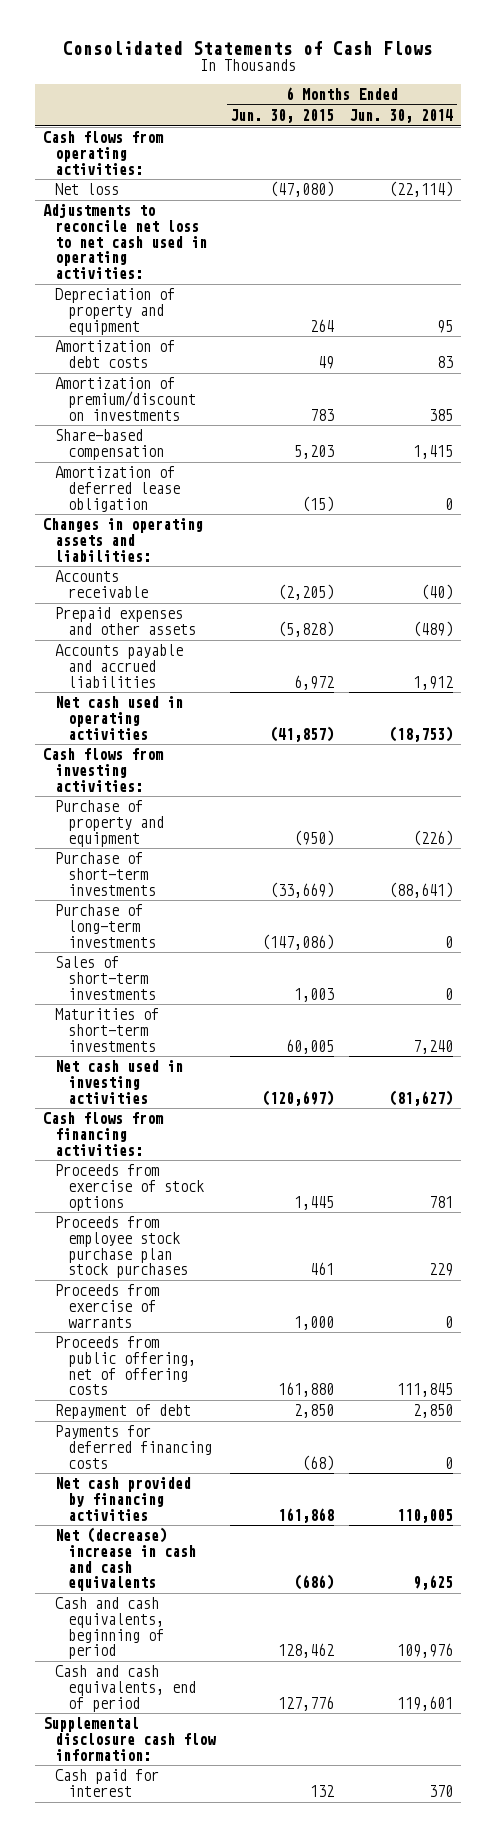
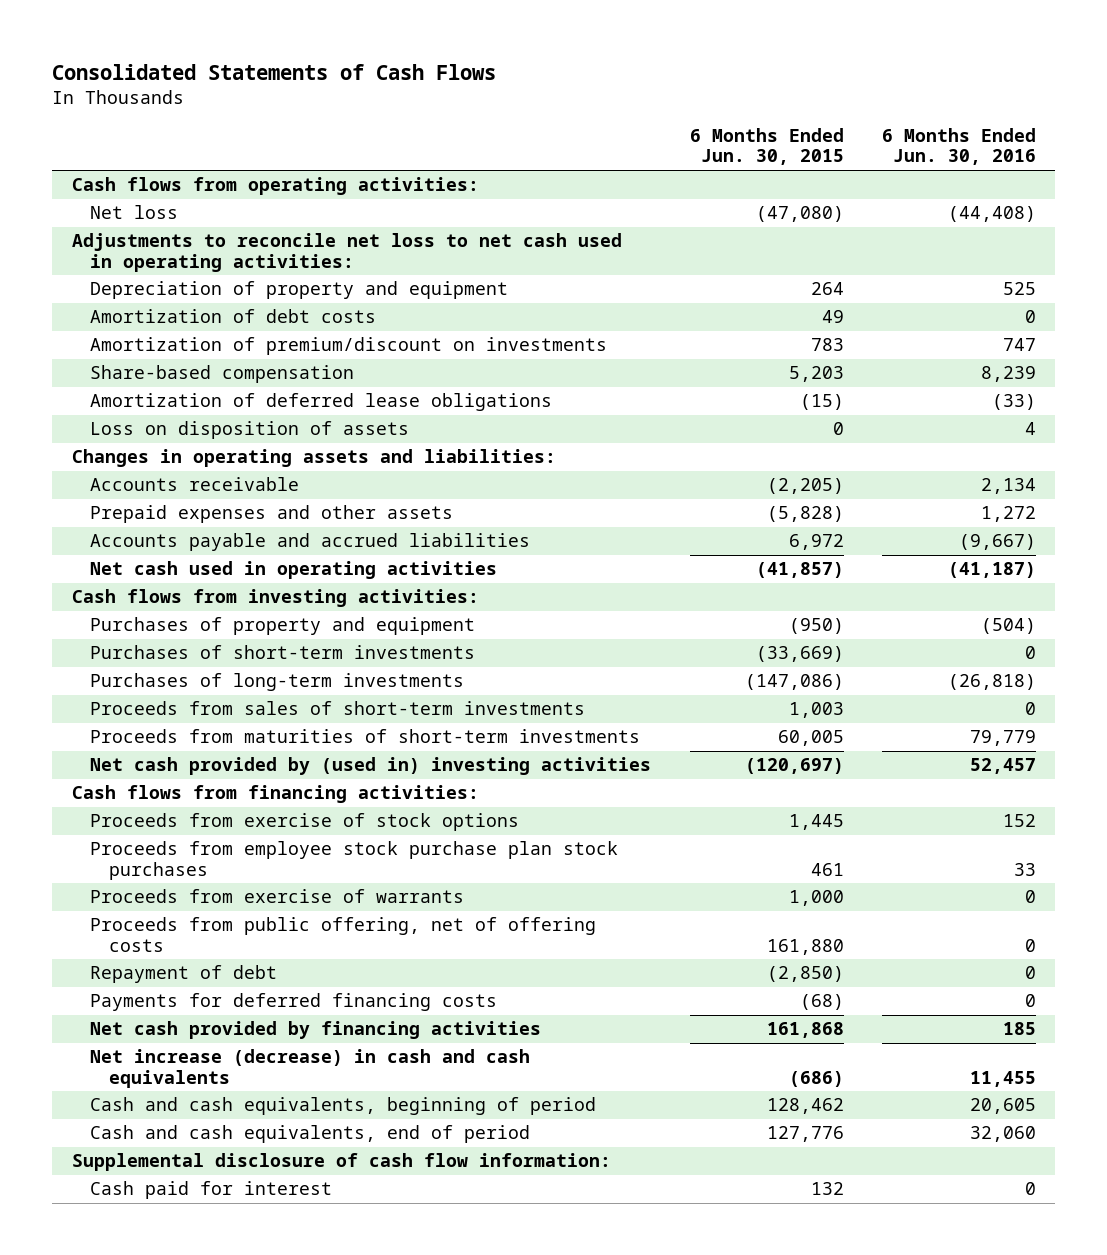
[349,109,454,124] Jun. 30, 2014 -> none
none -> [881,128,1036,166] 6 Months Ended Jun. 30, 2016
[55,466,181,512] Amortization of deferred lease obligation -> [90,393,553,412] Amortization of deferred lease obligations
none -> [90,421,410,440] Loss on disposition of assets
[55,800,165,847] Purchase of property and equipment -> [90,617,476,636] Purchases of property and equipment
[55,852,157,896] Purchase of short-term investments -> [90,645,476,660] Purchases of short-term investments
[55,904,157,948] Purchase of long-term investments -> [90,673,465,692] Purchases of long-term investments
[55,956,157,1000] Sales of short-term investments -> [90,701,586,716] Proceeds from sales of short-term investments
[55,1008,160,1052] Maturities of short-term investments -> [90,729,641,744] Proceeds from maturities of short-term investments
[55,1060,184,1104] Net cash used in investing activities -> [90,757,652,776] Net cash provided by (used in) investing activities
[294,1404,335,1419] 2,850 -> [766,966,844,983] (2,850)
[55,1527,197,1592] Net (decrease) increase in cash and cash equivalents -> [90,1049,531,1088] Net increase (decrease) in cash and cash equivalents
[42,1717,217,1761] Supplemental disclosure cash flow information: -> [71,1153,611,1172] Supplemental disclosure of cash flow information:

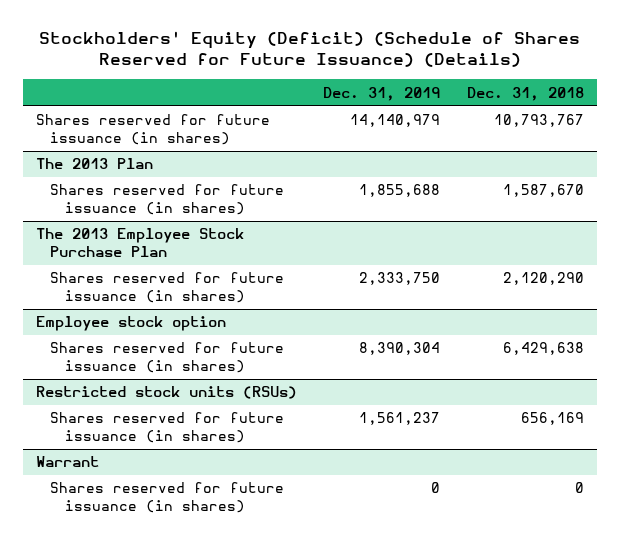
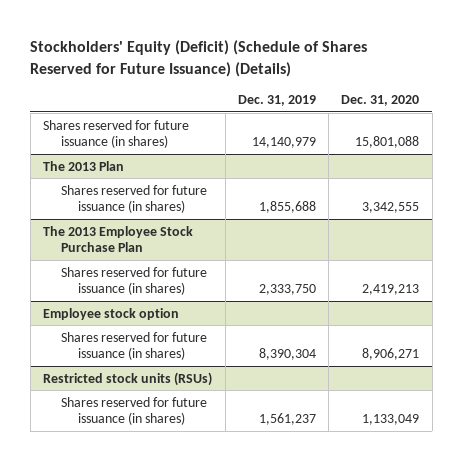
[466,86,584,101] Dec. 31, 2018 -> none
none -> [341,95,420,107] Dec. 31, 2020
[35,456,99,468] Warrant -> none
[50,482,285,513] Shares reserved for future issuance (in shares) -> none

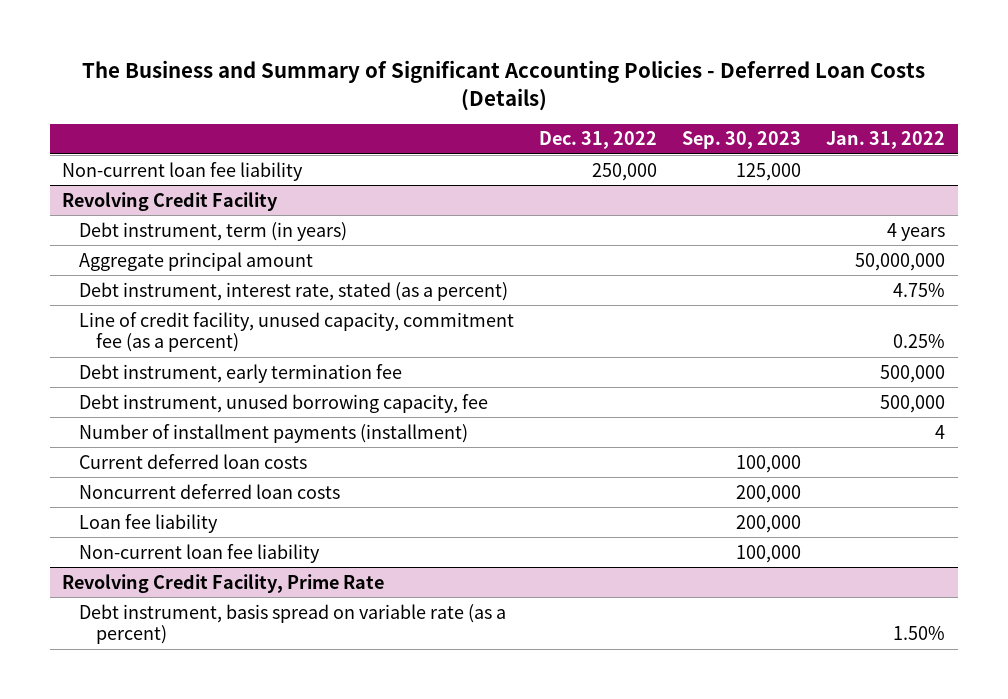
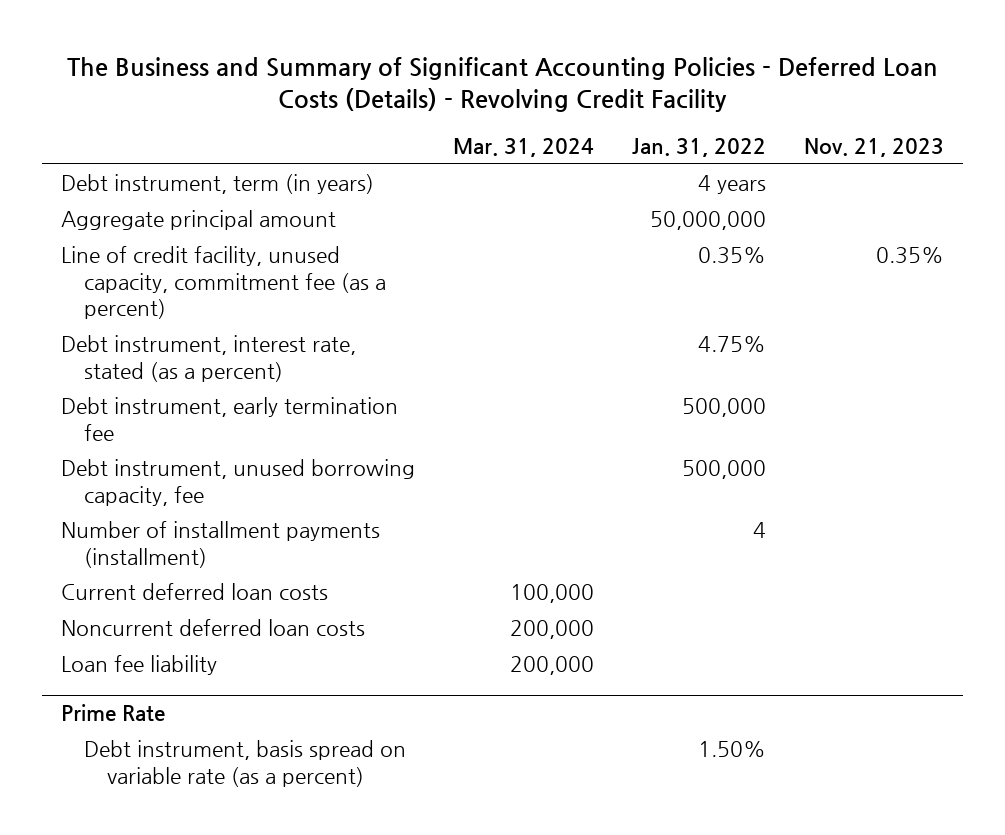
[81,59,925,111] The Business and Summary of Significant Accounting Policies - Deferred Loan Costs (Details) -> [67,56,939,113] The Business and Summary of Significant Accounting Policies - Deferred Loan Costs (Details) - Revolving Credit Facility
[539,131,658,150] Dec. 31, 2022 -> none
[682,131,802,150] Sep. 30, 2023 -> none
none -> [452,138,594,158] Mar. 31, 2024
none -> [803,138,944,158] Nov. 21, 2023
[62,161,304,181] Non-current loan fee liability -> none
[62,191,279,211] Revolving Credit Facility -> none
none -> [61,246,386,320] Line of credit facility, unused capacity, commitment fee (as a percent)
[79,311,515,353] Line of credit facility, unused capacity, commitment fee (as a percent) -> none
[79,543,321,563] Non-current loan fee liability -> none
[62,573,385,593] Revolving Credit Facility, Prime Rate -> none
none -> [61,704,166,722] Prime Rate

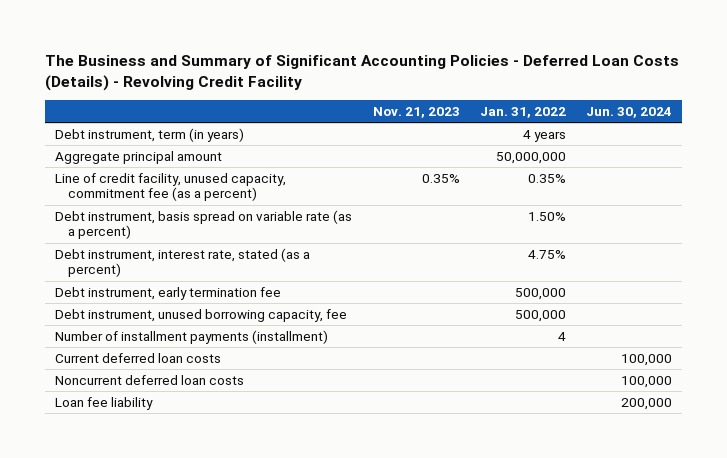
[452,138,594,158] Mar. 31, 2024 -> none
none -> [585,106,672,118] Jun. 30, 2024
none -> [55,209,353,240] Debt instrument, basis spread on variable rate (as a percent)
[61,704,166,722] Prime Rate -> none
[83,740,406,787] Debt instrument, basis spread on variable rate (as a percent) -> none

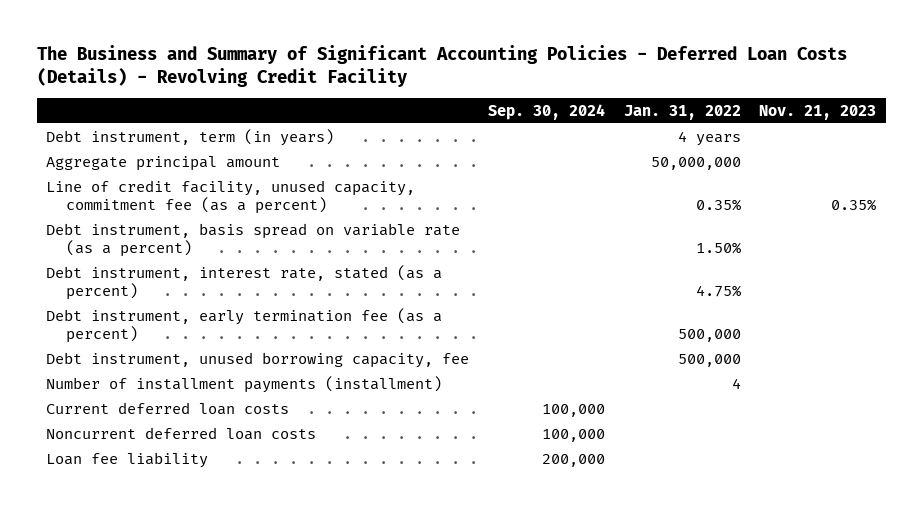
[585,106,672,118] Jun. 30, 2024 -> none
none -> [487,103,605,120] Sep. 30, 2024
[55,286,282,300] Debt instrument, early termination fee -> [46,307,443,344] Debt instrument, early termination fee (as a percent)

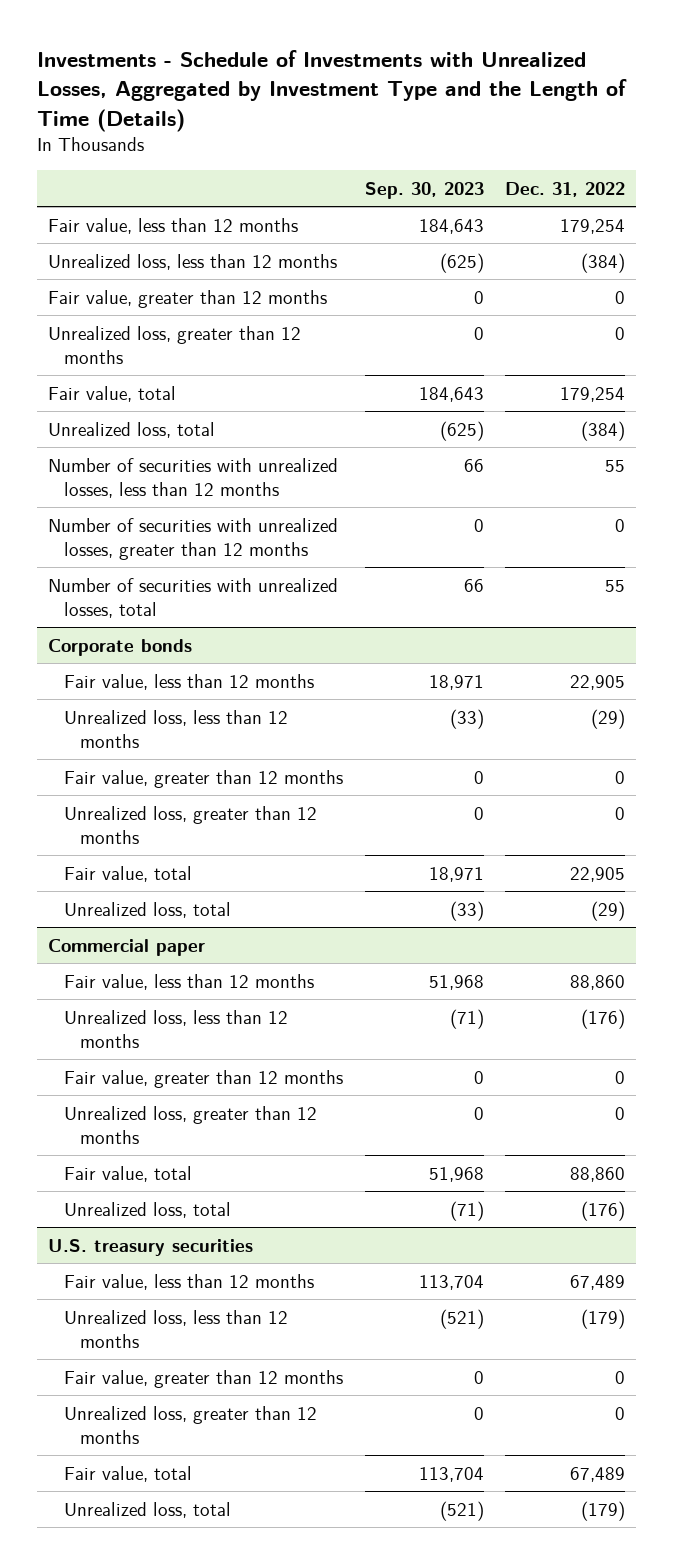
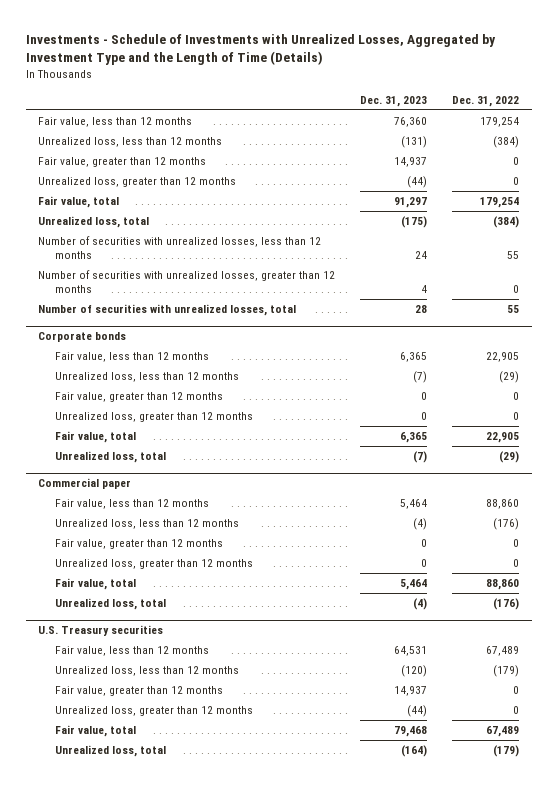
[364,181,484,199] Sep. 30, 2023 -> none
none -> [360,95,428,107] Dec. 31, 2023
[48,1238,254,1256] U.S. treasury securities -> [38,625,164,637] U.S. Treasury securities

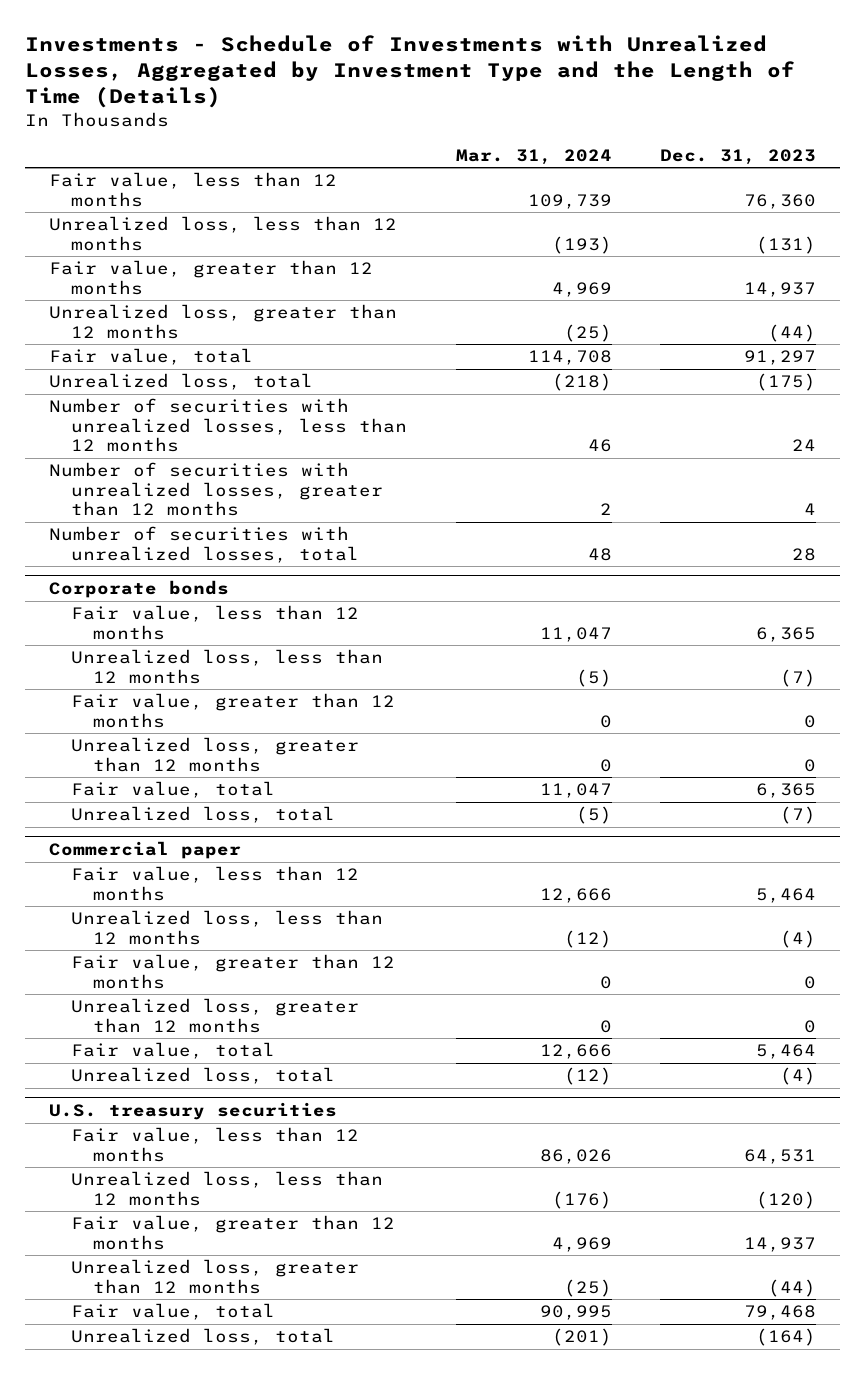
[452,95,520,107] Dec. 31, 2022 -> none
none -> [455,148,612,165] Mar. 31, 2024
[38,625,164,637] U.S. Treasury securities -> [49,1102,338,1121] U.S. treasury securities

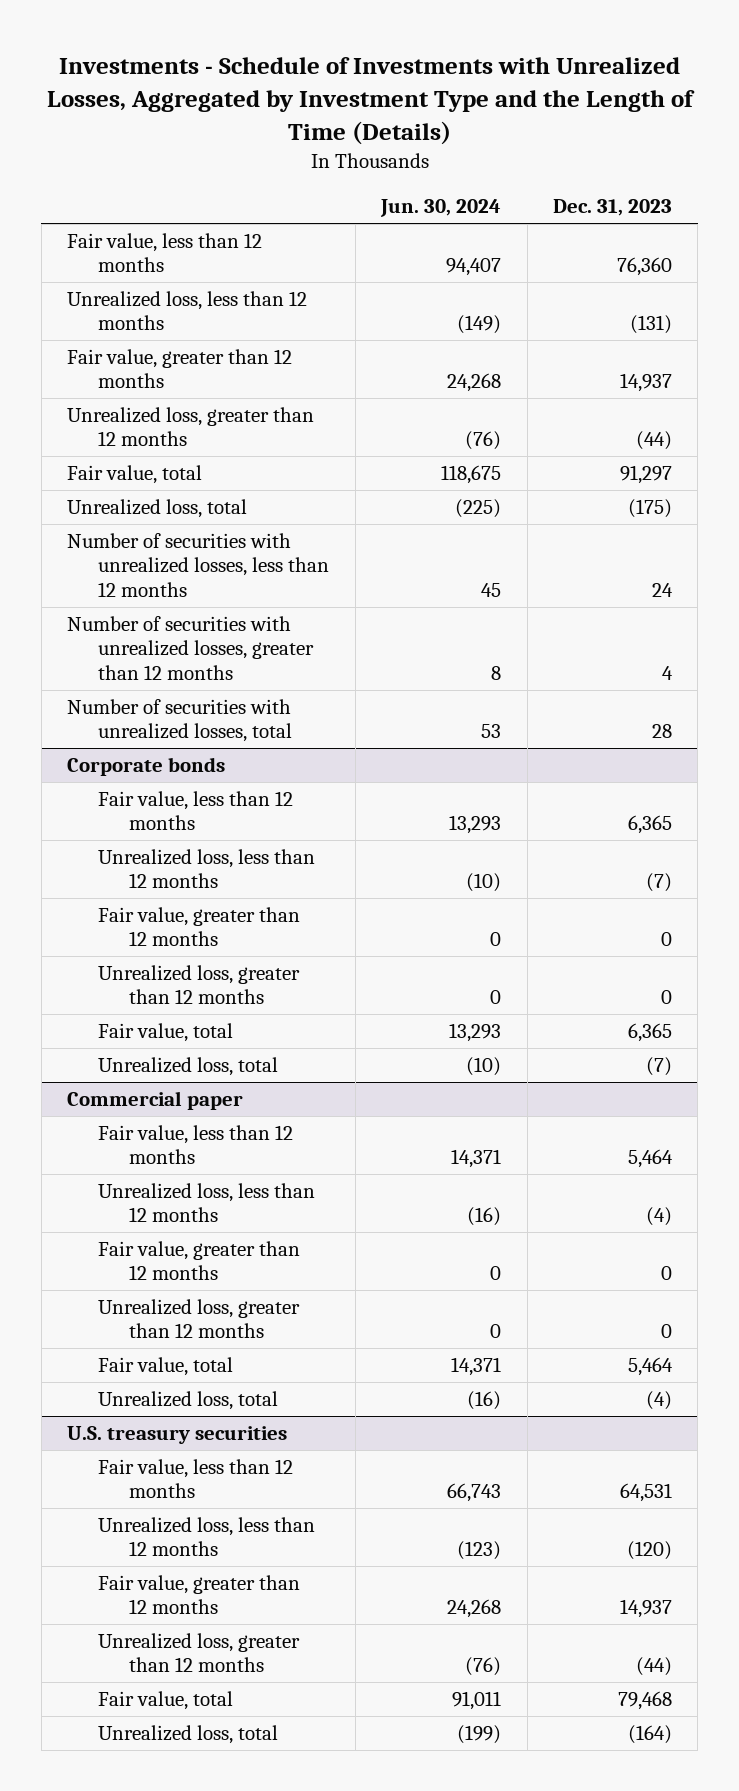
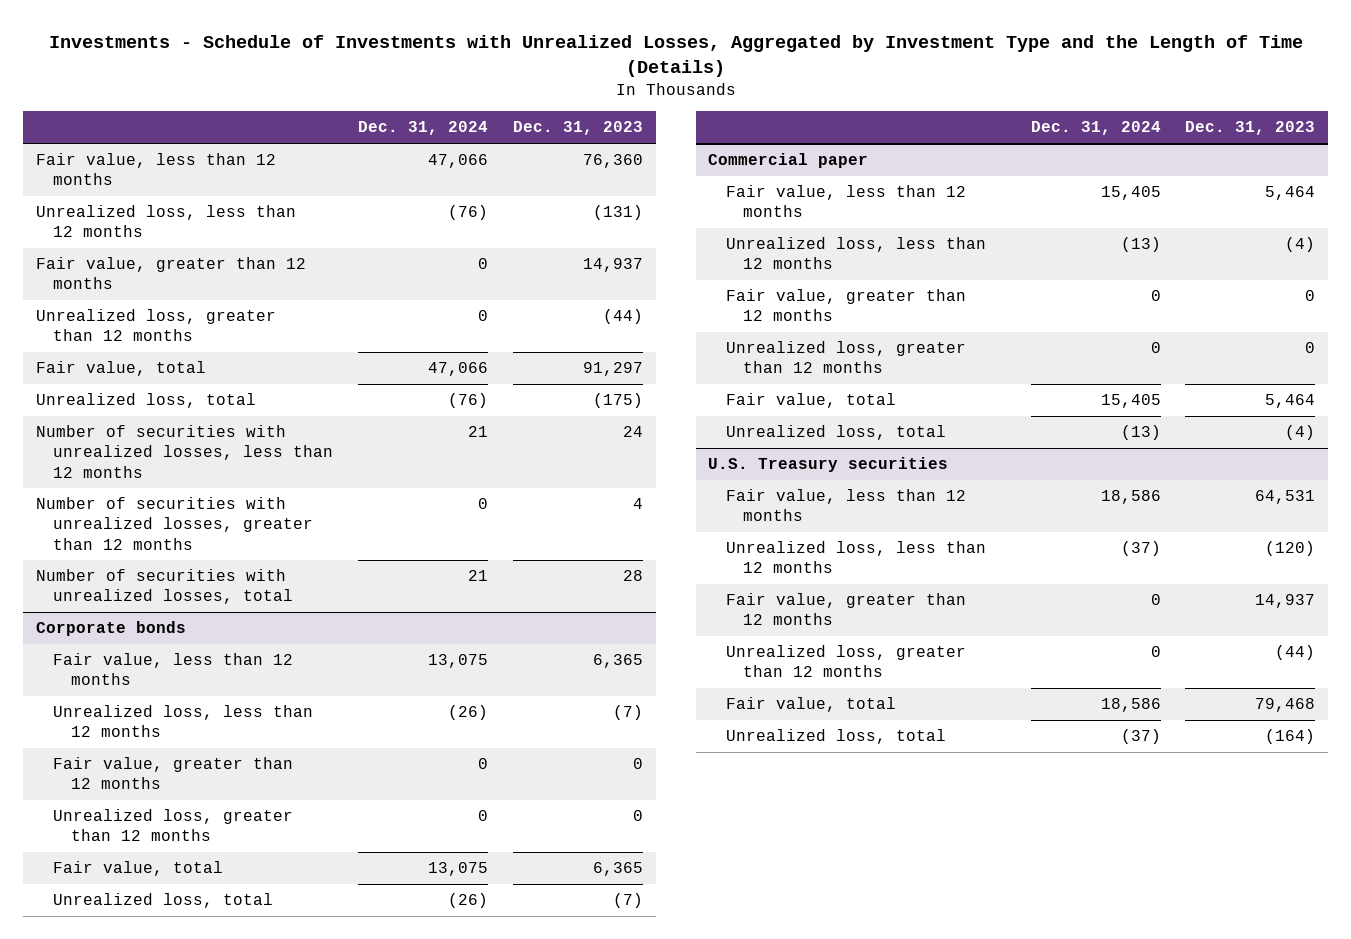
[380,199,502,218] Jun. 30, 2024 -> none
none -> [358,121,489,136] Dec. 31, 2024
[67,1426,288,1445] U.S. treasury securities -> [708,457,949,473] U.S. Treasury securities

